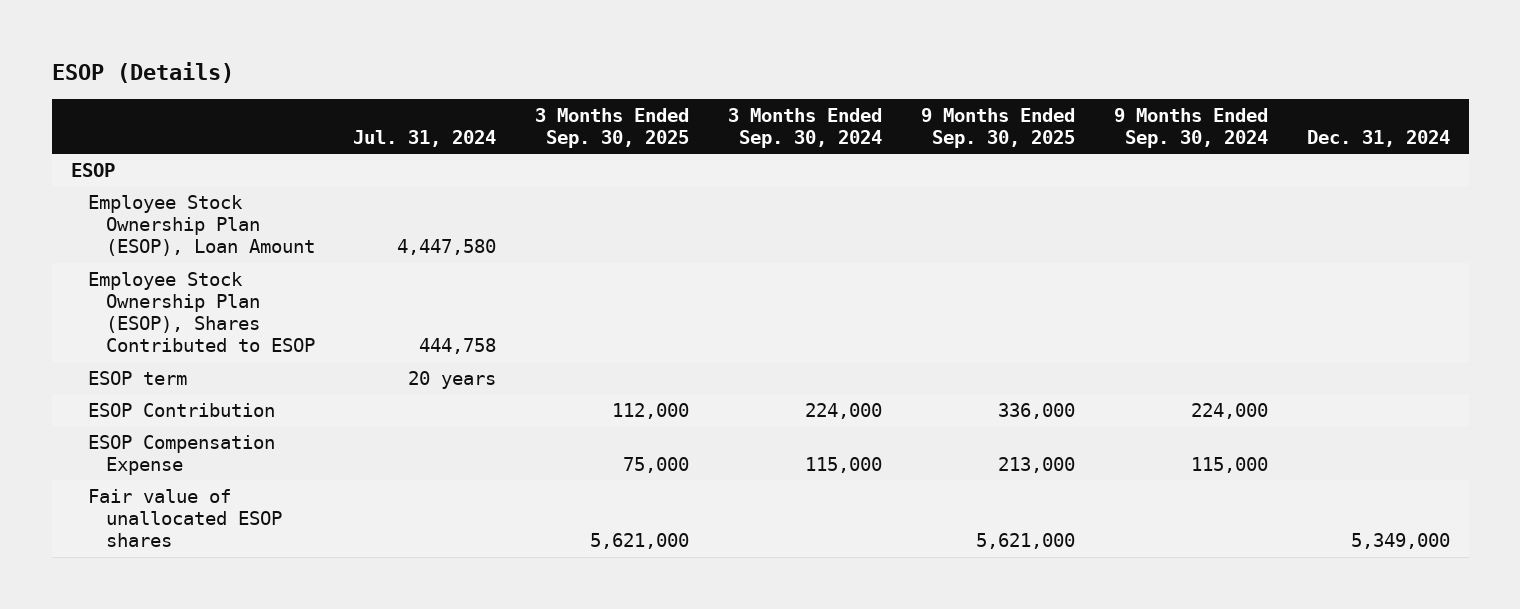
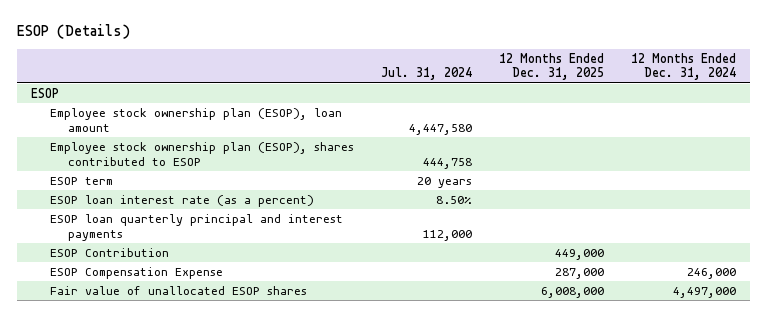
[535,107,690,148] 3 Months Ended Sep. 30, 2025 -> none
[728,107,883,148] 3 Months Ended Sep. 30, 2024 -> none
[920,107,1075,148] 9 Months Ended Sep. 30, 2025 -> none
[1113,107,1268,148] 9 Months Ended Sep. 30, 2024 -> none
[1306,129,1450,147] Dec. 31, 2024 -> none
none -> [498,52,604,81] 12 Months Ended Dec. 31, 2025
none -> [630,52,736,81] 12 Months Ended Dec. 31, 2024
[88,194,315,257] Employee Stock Ownership Plan (ESOP), Loan Amount -> [49,107,342,132] Employee stock ownership plan (ESOP), loan amount
[88,271,315,353] Employee Stock Ownership Plan (ESOP), Shares Contributed to ESOP -> [49,141,354,166] Employee stock ownership plan (ESOP), shares contributed to ESOP
none -> [49,194,314,207] ESOP loan interest rate (as a percent)
none -> [49,213,343,241] ESOP loan quarterly principal and interest payments

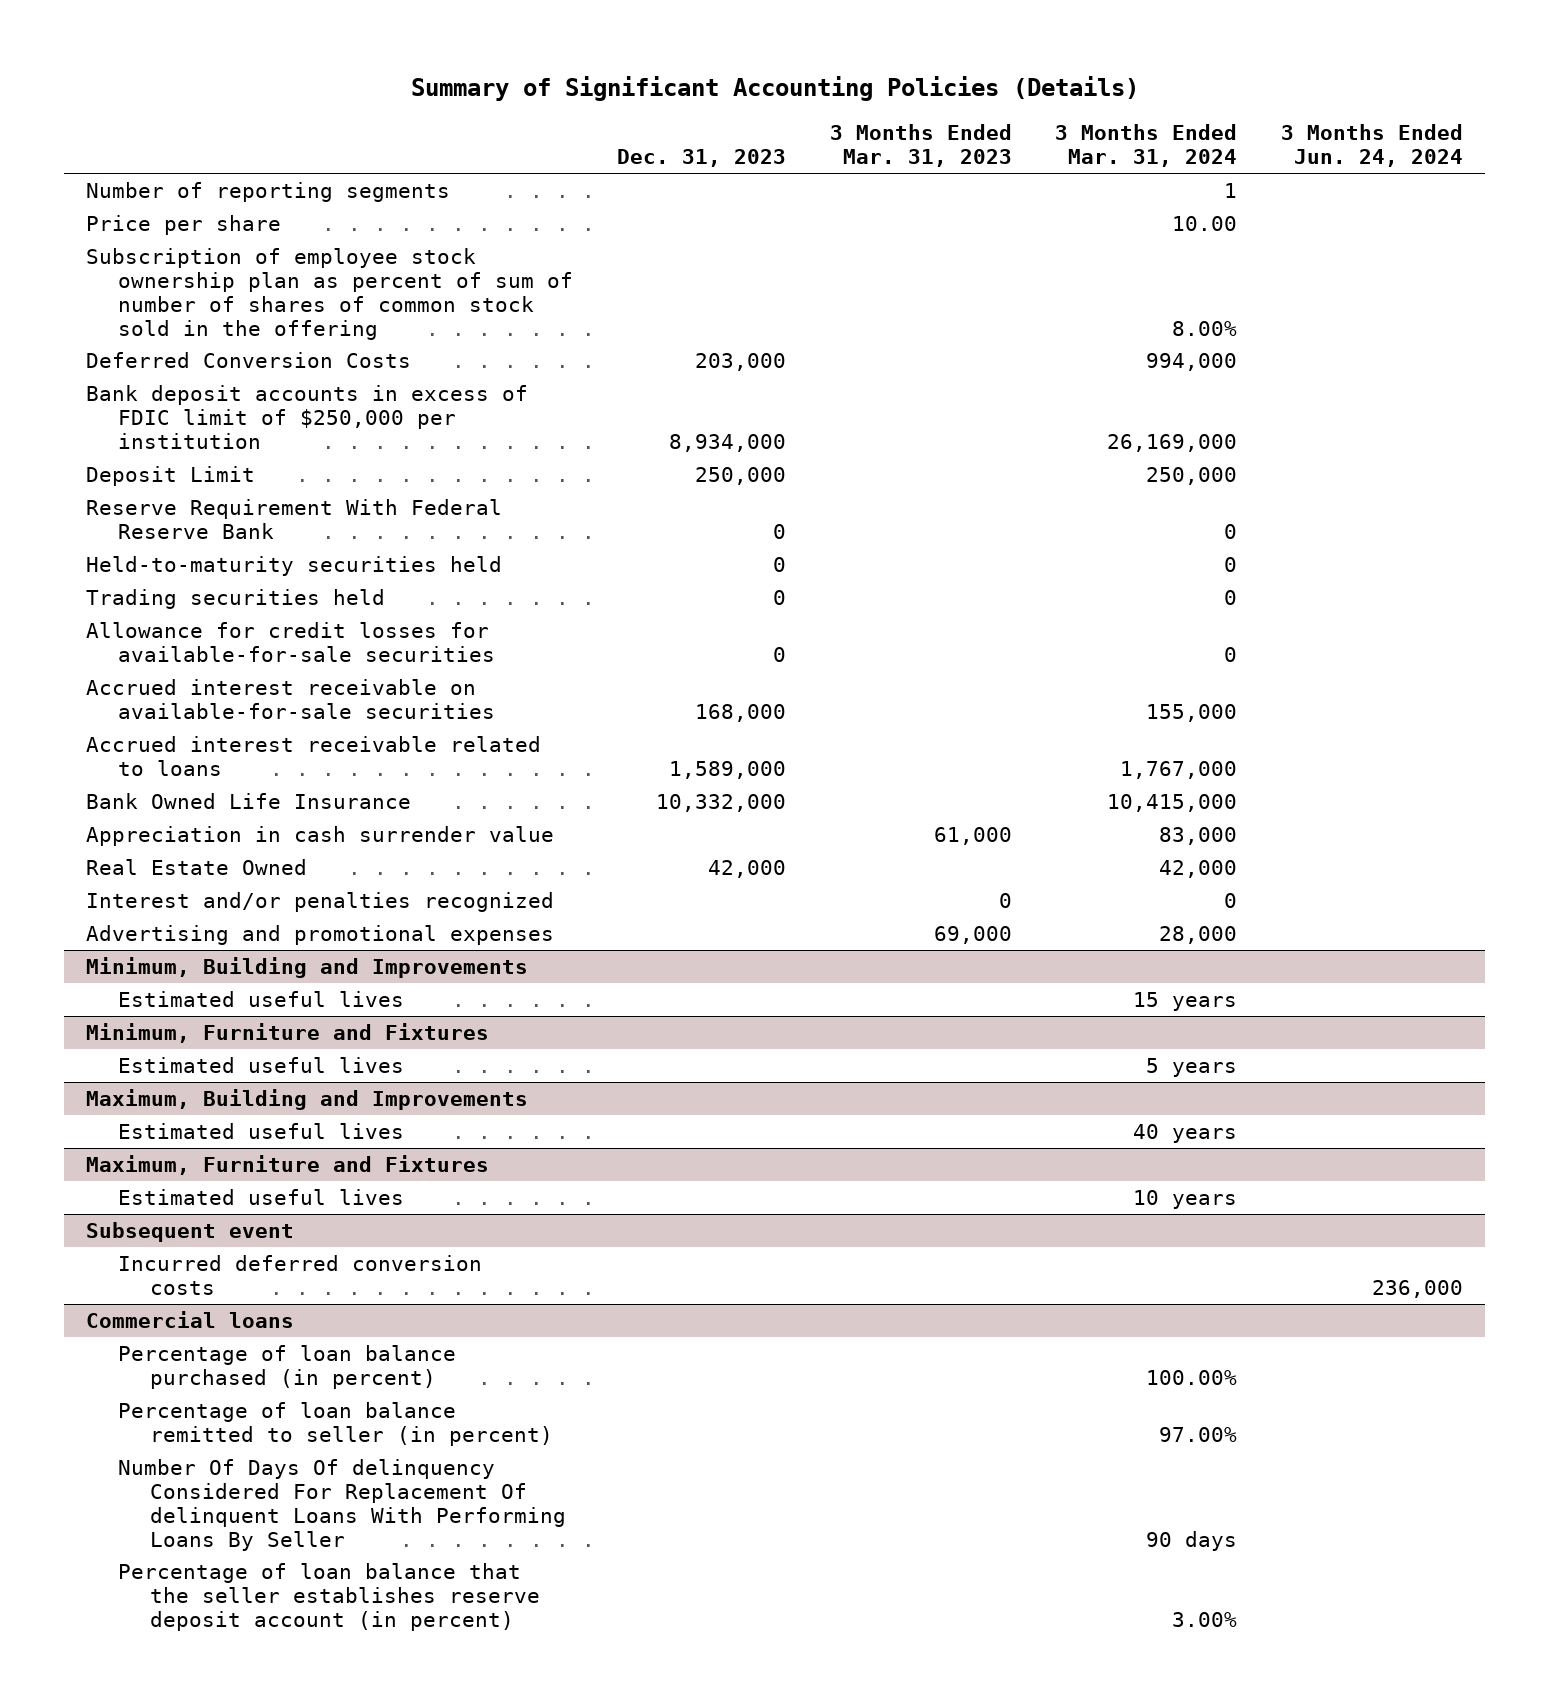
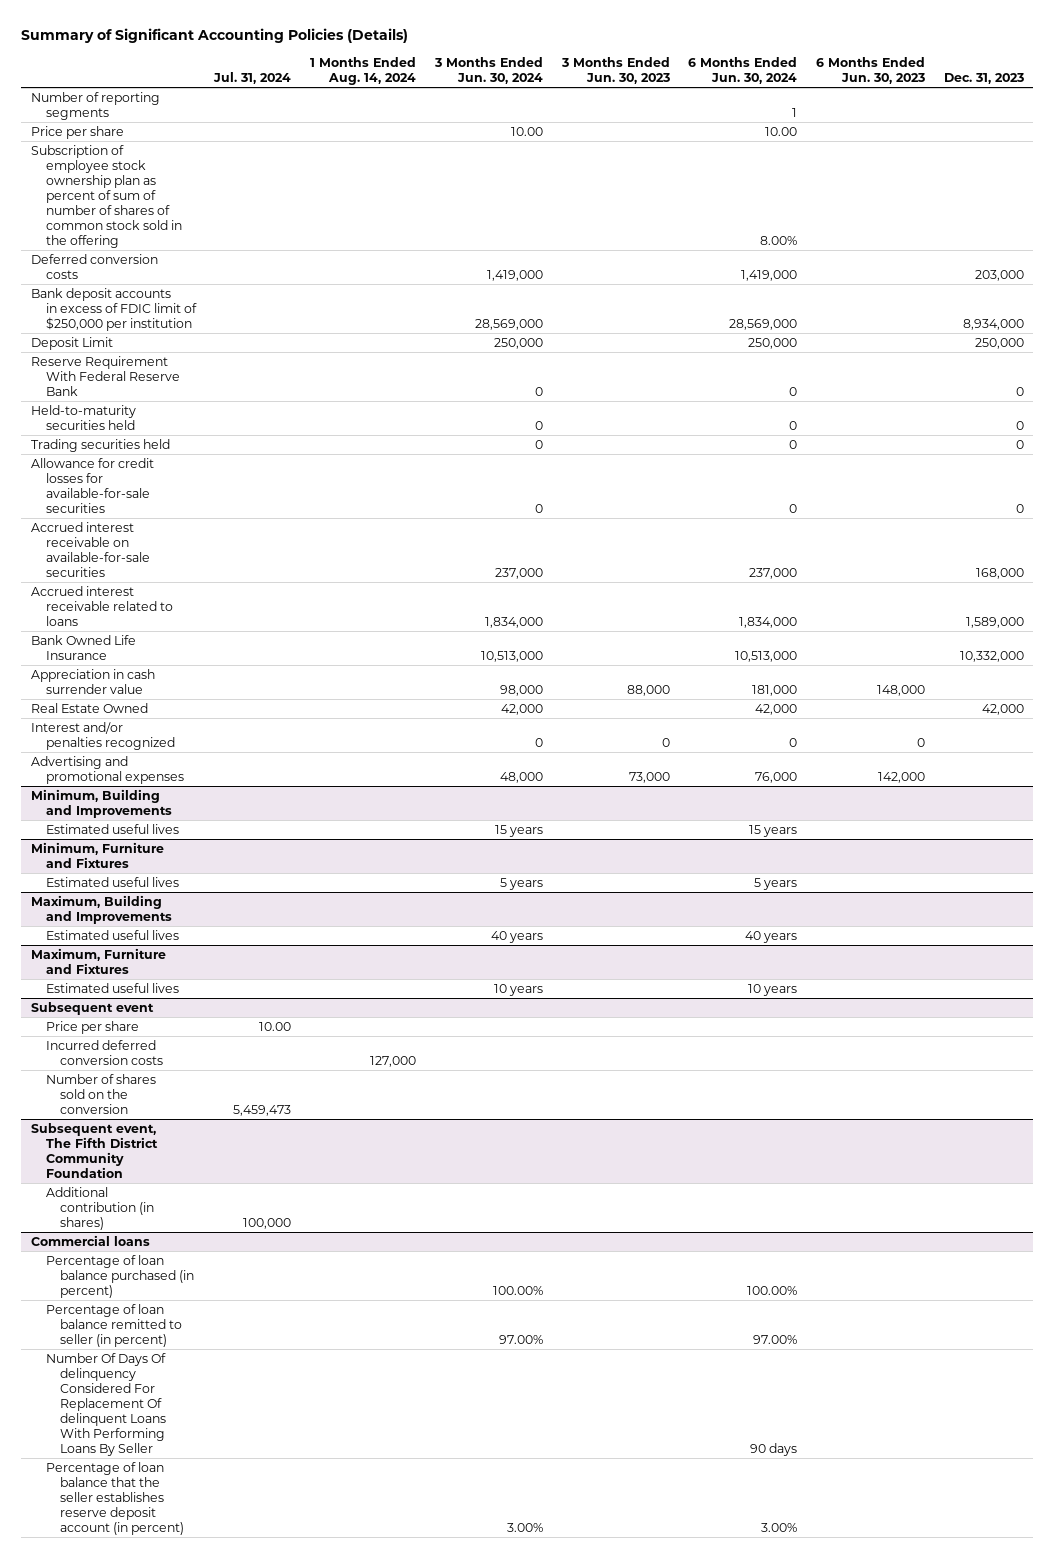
[829,124,1012,168] 3 Months Ended Mar. 31, 2023 -> none
[1055,124,1238,168] 3 Months Ended Mar. 31, 2024 -> none
[1281,124,1464,168] 3 Months Ended Jun. 24, 2024 -> none
none -> [213,71,292,84] Jul. 31, 2024
none -> [310,56,417,85] 1 Months Ended Aug. 14, 2024
none -> [433,56,543,84] 3 Months Ended Jun. 30, 2024
none -> [560,56,670,84] 3 Months Ended Jun. 30, 2023
none -> [688,56,798,84] 6 Months Ended Jun. 30, 2024
none -> [816,56,926,84] 6 Months Ended Jun. 30, 2023
[86,351,412,368] Deferred Conversion Costs -> [30,254,158,279] Deferred conversion costs
none -> [45,1021,139,1035] Price per share
none -> [45,1074,156,1114] Number of shares sold on the conversion
none -> [30,1123,158,1178] Subsequent event, The Fifth District Community Foundation
none -> [45,1187,155,1230] Additional contribution (in shares)

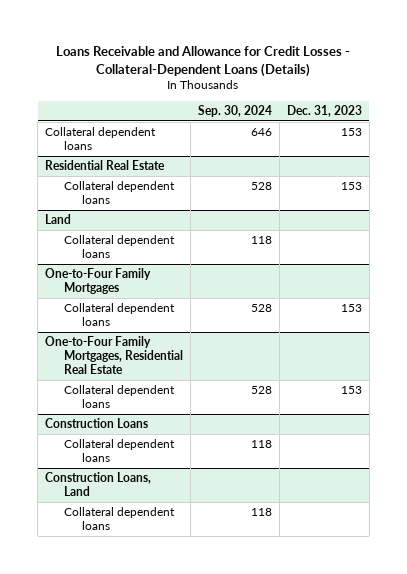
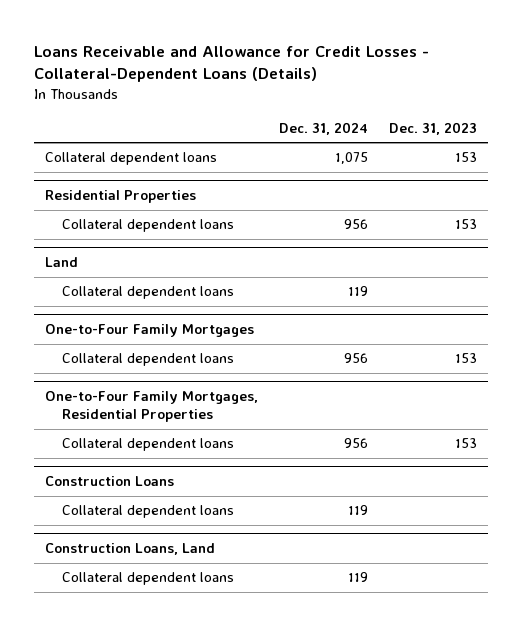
[197,104,272,117] Sep. 30, 2024 -> none
none -> [279,121,369,135] Dec. 31, 2024
[45,160,166,171] Residential Real Estate -> [44,190,196,204] Residential Properties
[45,336,183,375] One-to-Four Family Mortgages, Residential Real Estate -> [44,391,258,423] One-to-Four Family Mortgages, Residential Properties

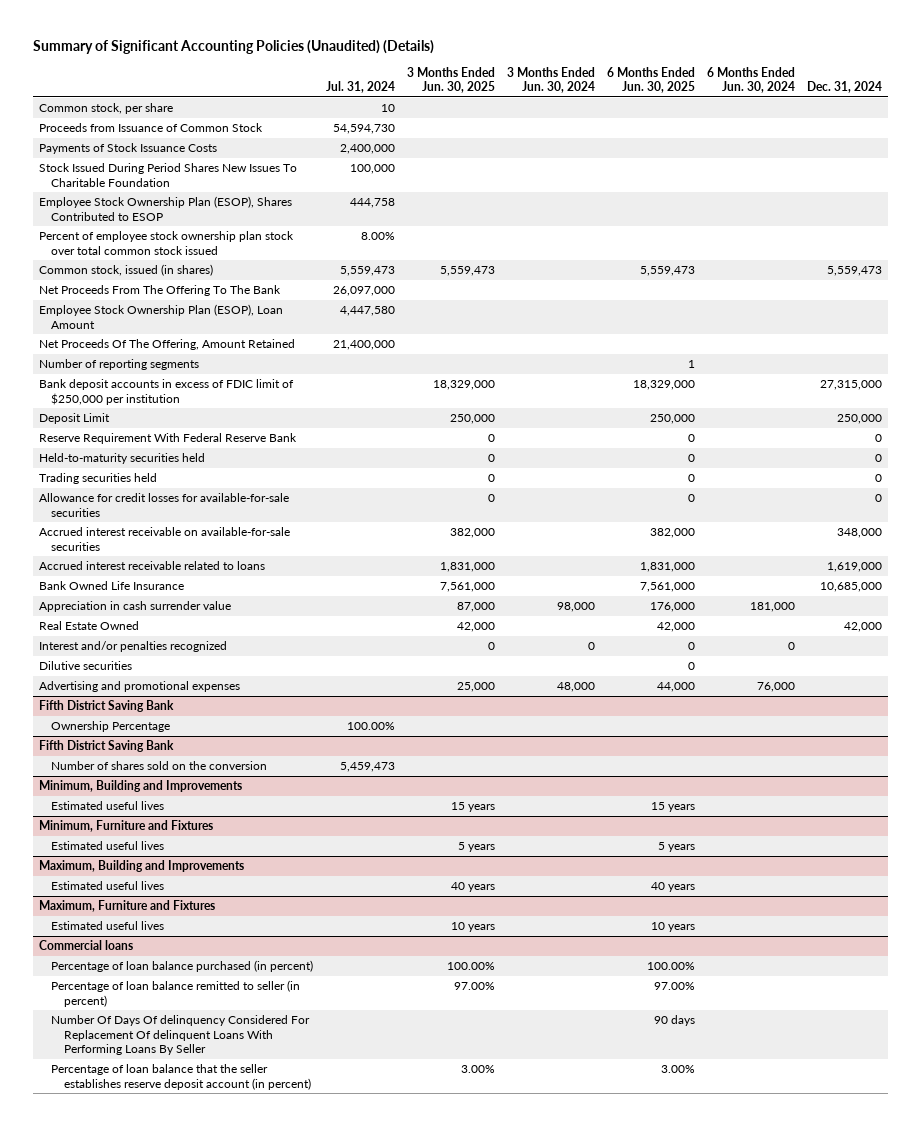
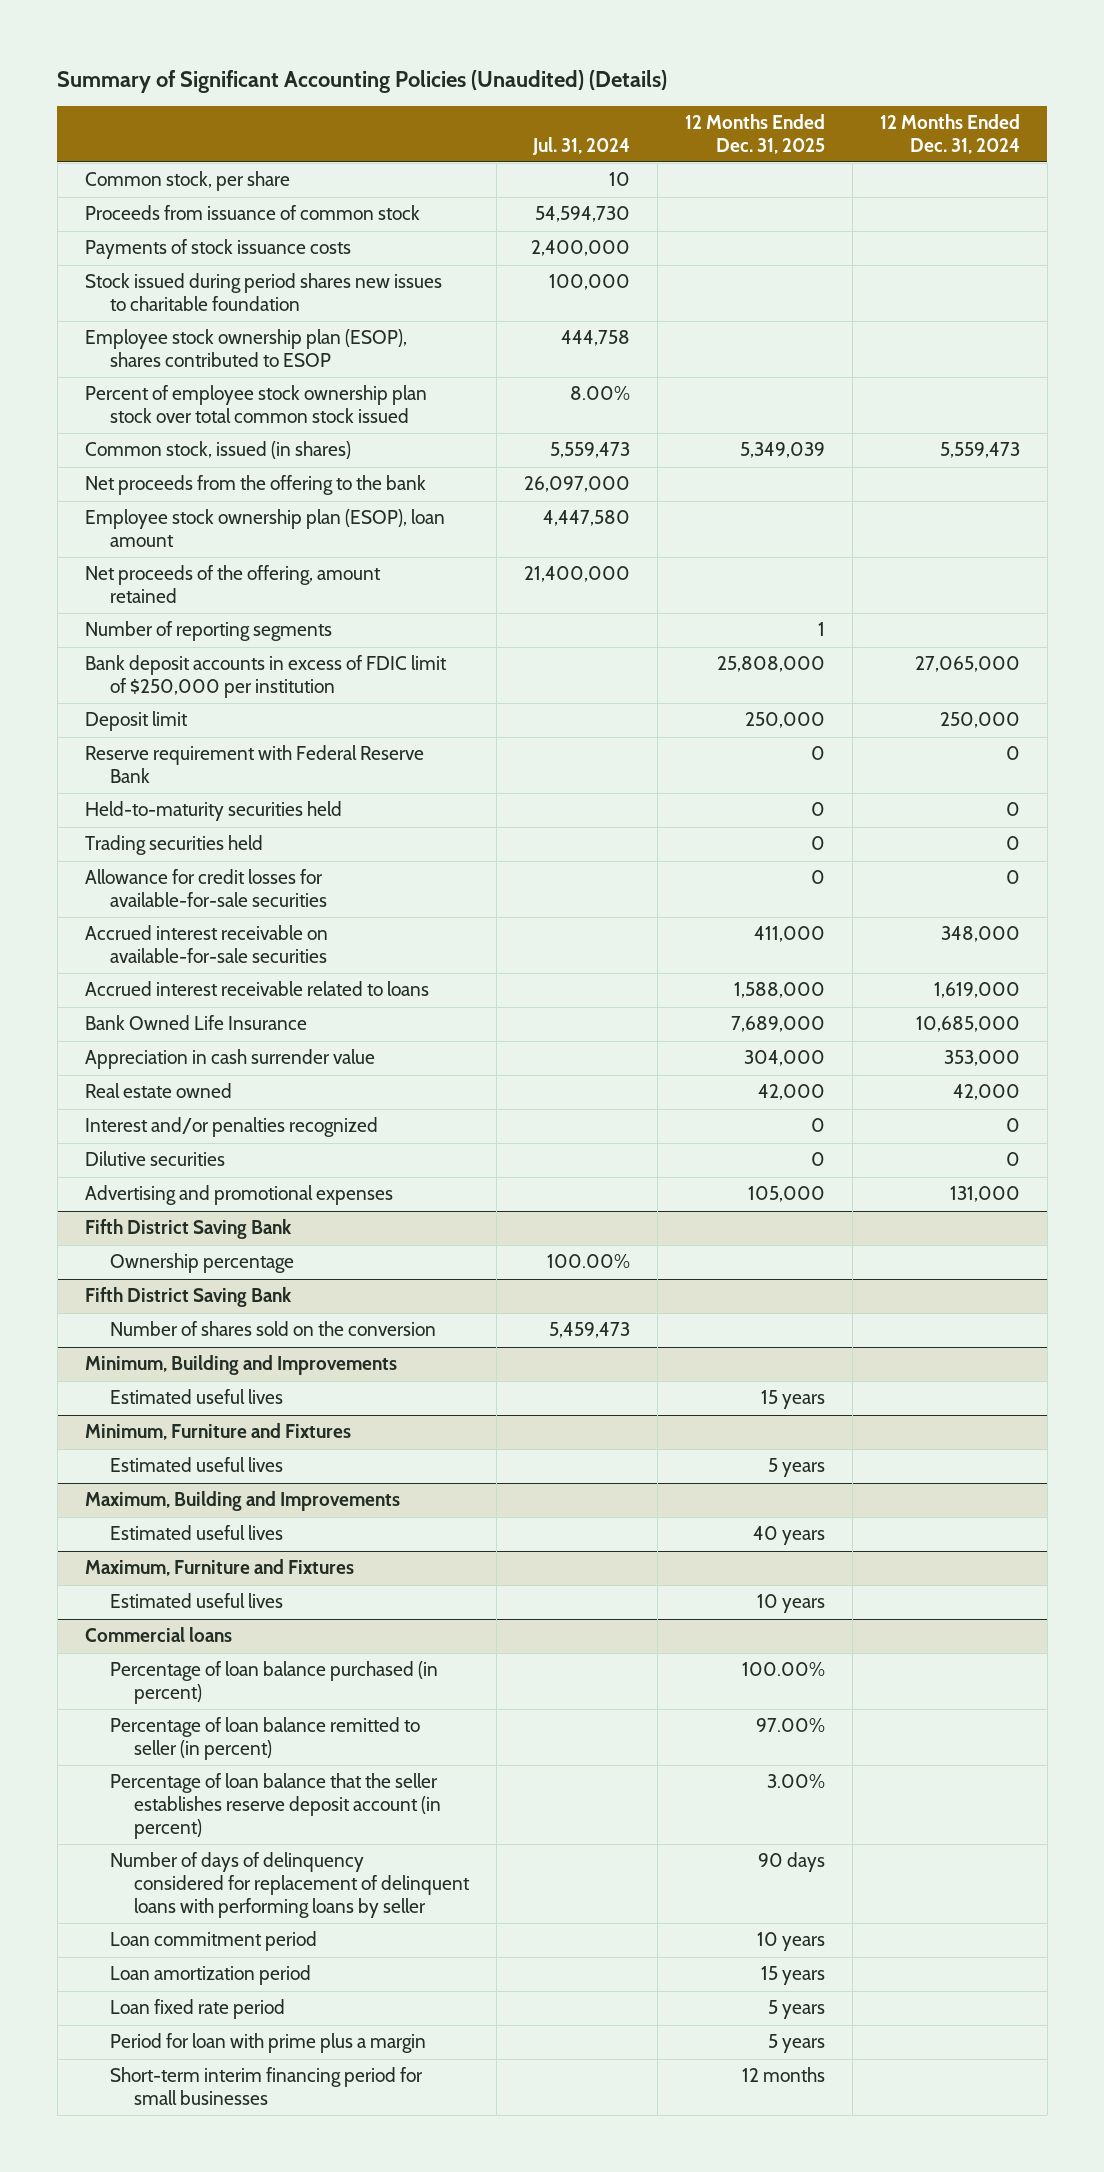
[406,66,495,93] 3 Months Ended Jun. 30, 2025 -> none
[506,66,595,93] 3 Months Ended Jun. 30, 2024 -> none
[607,66,696,93] 6 Months Ended Jun. 30, 2025 -> none
[707,66,796,93] 6 Months Ended Jun. 30, 2024 -> none
[807,80,883,93] Dec. 31, 2024 -> none
none -> [684,113,825,154] 12 Months Ended Dec. 31, 2025
none -> [879,113,1020,154] 12 Months Ended Dec. 31, 2024
[38,123,263,133] Proceeds from Issuance of Common Stock -> [84,205,420,221] Proceeds from issuance of common stock
[38,143,217,155] Payments of Stock Issuance Costs -> [84,239,351,260] Payments of stock issuance costs
[38,163,297,187] Stock Issued During Period Shares New Issues To Charitable Foundation -> [84,273,442,312] Stock issued during period shares new issues to charitable foundation
[38,196,292,221] Employee Stock Ownership Plan (ESOP), Shares Contributed to ESOP -> [84,329,407,368] Employee stock ownership plan (ESOP), shares contributed to ESOP
[38,285,281,297] Net Proceeds From The Offering To The Bank -> [84,475,426,496] Net proceeds from the offering to the bank
[38,304,283,329] Employee Stock Ownership Plan (ESOP), Loan Amount -> [84,509,445,548] Employee stock ownership plan (ESOP), loan amount
[38,339,295,351] Net Proceeds Of The Offering, Amount Retained -> [84,565,381,604] Net proceeds of the offering, amount retained
[38,413,110,425] Deposit Limit -> [84,711,188,732] Deposit limit
[38,433,297,445] Reserve Requirement With Federal Reserve Bank -> [84,745,424,784] Reserve requirement with Federal Reserve Bank
[38,621,139,631] Real Estate Owned -> [84,1083,232,1099] Real estate owned
[51,721,171,733] Ownership Percentage -> [109,1253,294,1274] Ownership percentage
[51,1015,311,1055] Number Of Days Of delinquency Considered For Replacement Of delinquent Loans With Performing Loans By Seller -> none
none -> [109,1852,471,1919] Number of days of delinquency considered for replacement of delinquent loans with performing loans by seller
none -> [109,1931,317,1952] Loan commitment period
none -> [109,1965,311,1986] Loan amortization period
none -> [109,1999,285,2020] Loan fixed rate period
none -> [109,2033,426,2054] Period for loan with prime plus a margin
none -> [109,2067,423,2106] Short-term interim financing period for small businesses

